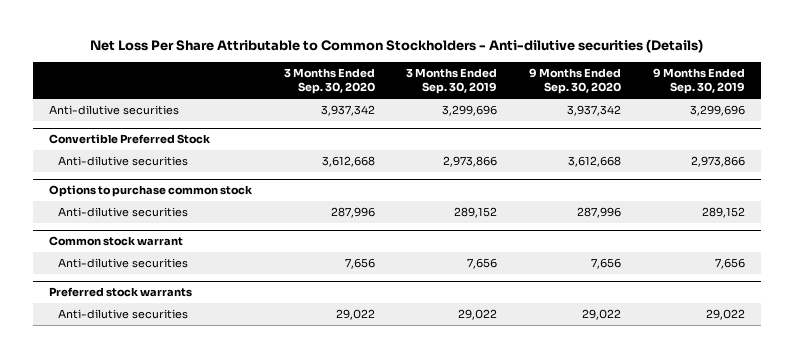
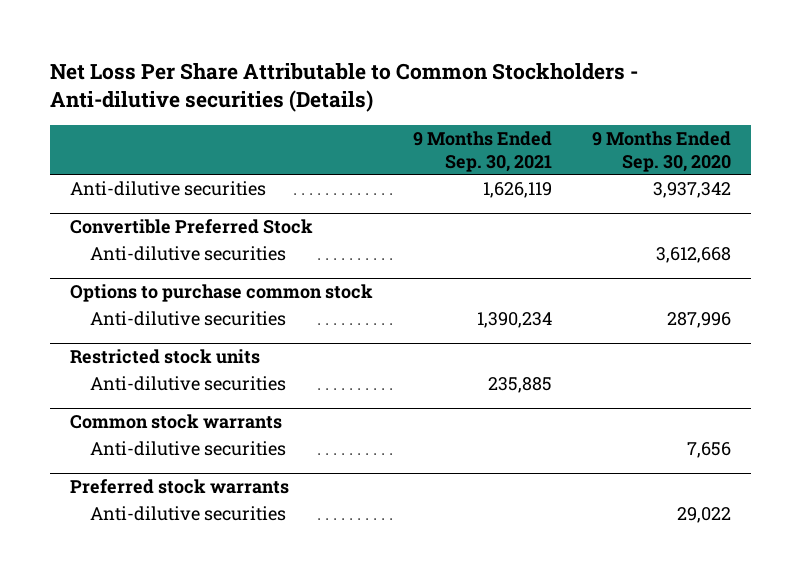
[283,67,375,94] 3 Months Ended Sep. 30, 2020 -> none
[406,67,498,94] 3 Months Ended Sep. 30, 2019 -> none
[652,67,745,94] 9 Months Ended Sep. 30, 2019 -> none
none -> [413,131,553,172] 9 Months Ended Sep. 30, 2021
none -> [70,349,261,365] Restricted stock units
none -> [90,376,287,392] Anti-dilutive securities
[48,236,183,247] Common stock warrant -> [70,414,283,430] Common stock warrants

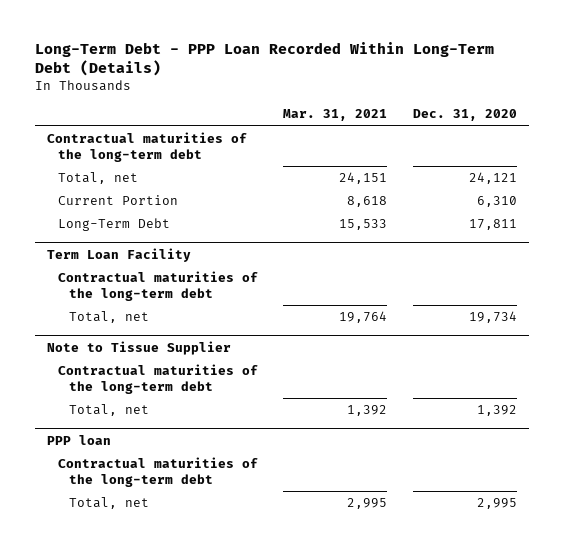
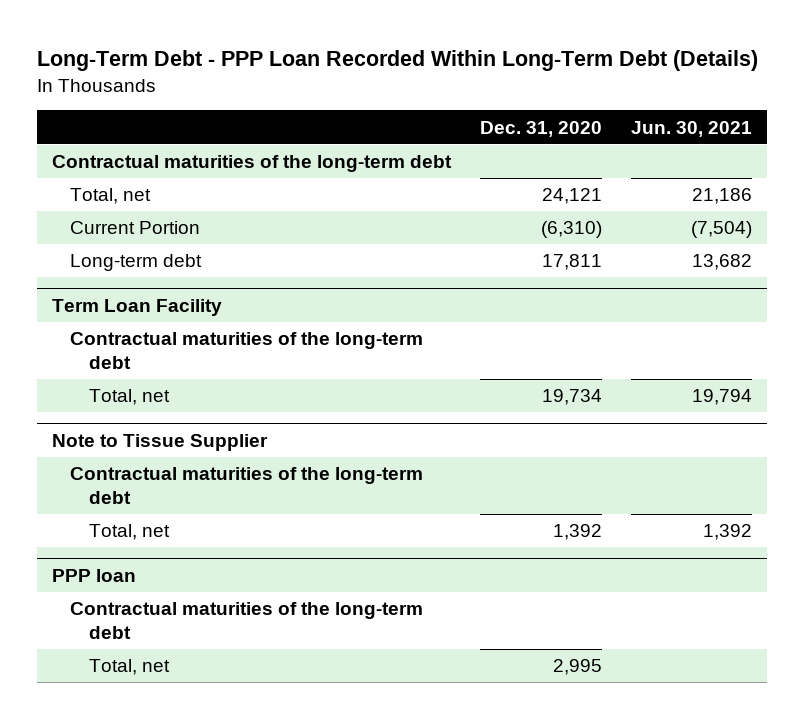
[283,109,388,122] Mar. 31, 2021 -> none
none -> [631,120,753,137] Jun. 30, 2021
[476,195,517,207] 6,310 -> [540,221,602,239] (6,310)
[58,217,171,231] Long-Term Debt -> [70,254,203,272] Long-term debt

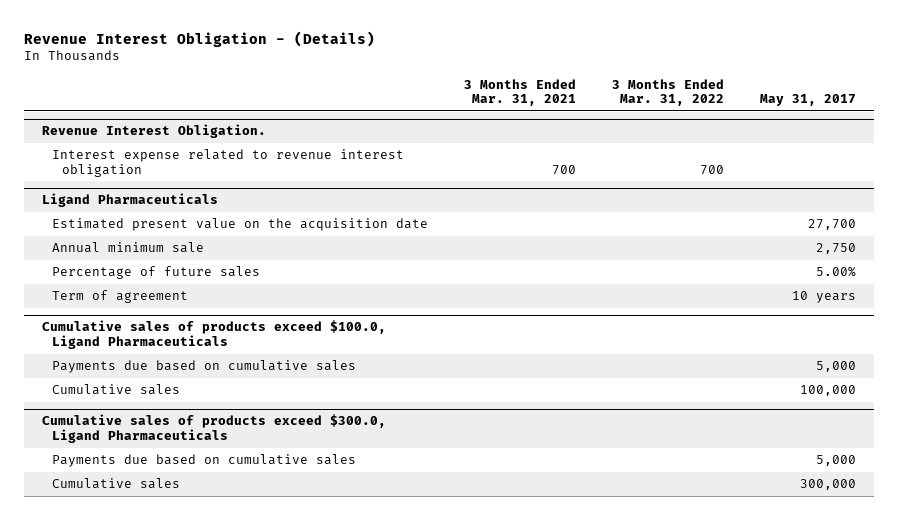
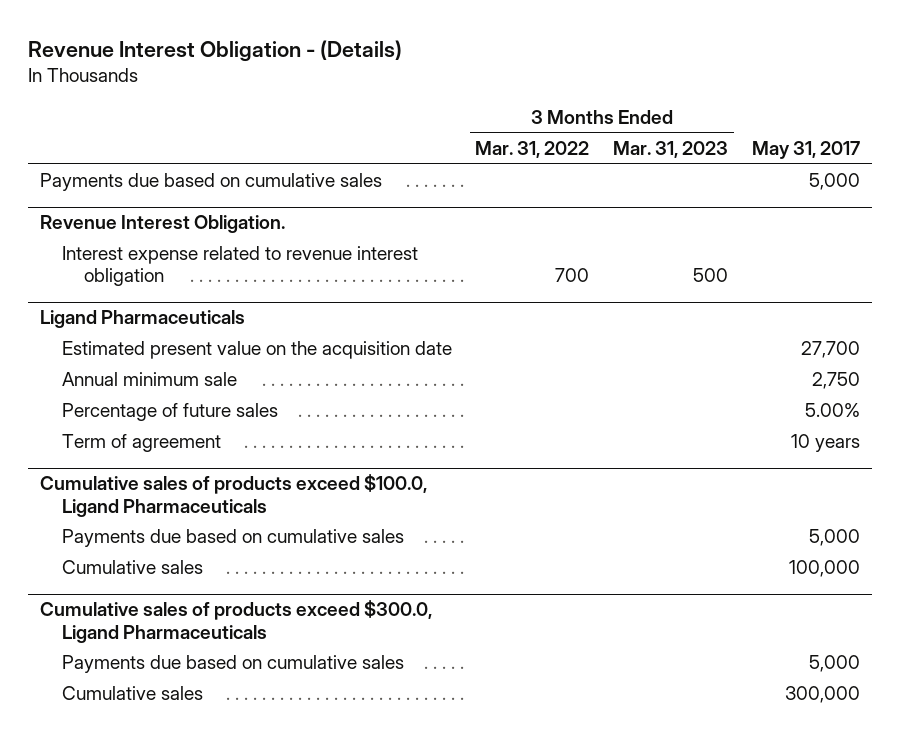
[464,78,577,107] 3 Months Ended Mar. 31, 2021 -> none
none -> [613,140,729,158] Mar. 31, 2023
none -> [39,173,382,192] Payments due based on cumulative sales

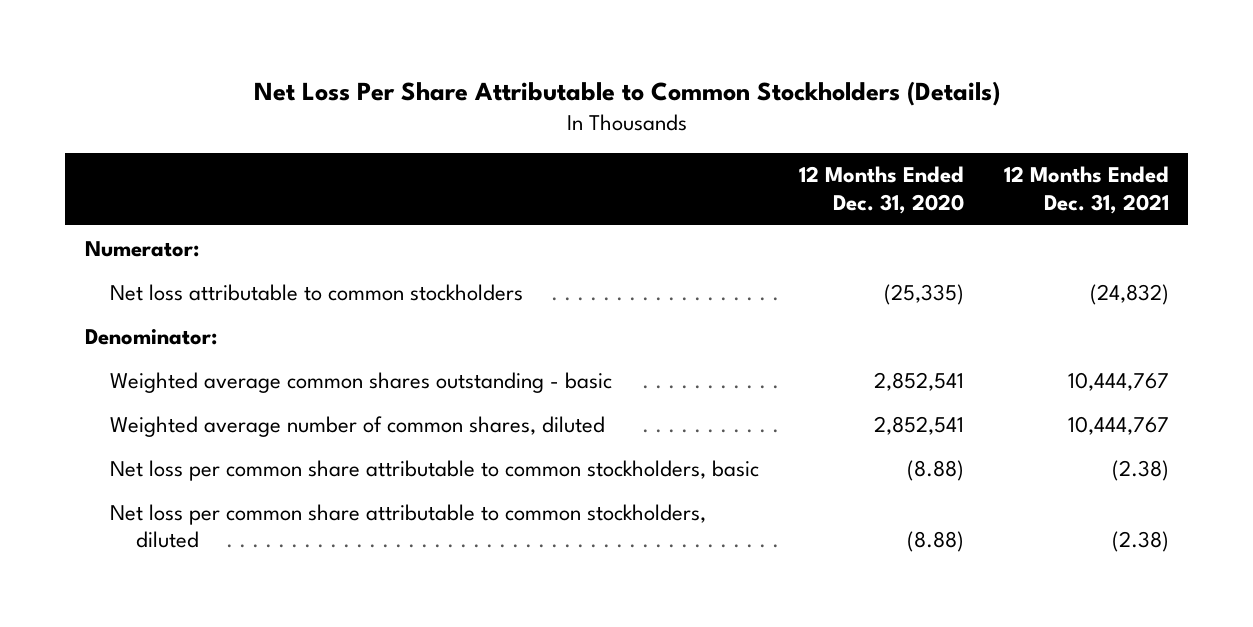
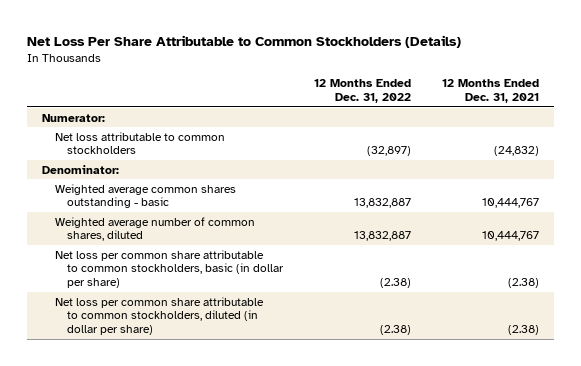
[798,166,964,215] 12 Months Ended Dec. 31, 2020 -> none
none -> [313,79,411,104] 12 Months Ended Dec. 31, 2022
[110,459,760,481] Net loss per common share attributable to common stockholders, basic -> [54,249,285,289] Net loss per common share attributable to common stockholders, basic (in dollar per share)
[110,503,707,549] Net loss per common share attributable to common stockholders, diluted -> [54,296,264,336] Net loss per common share attributable to common stockholders, diluted (in dollar per share)

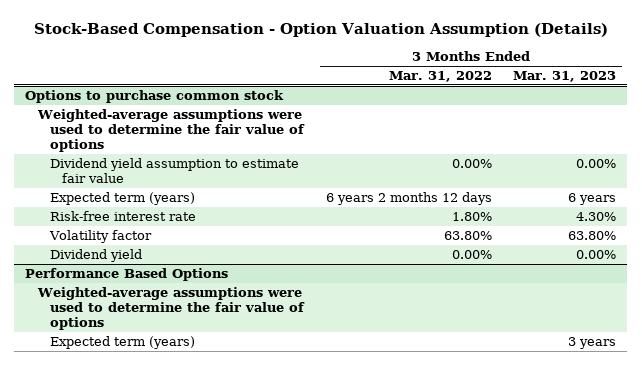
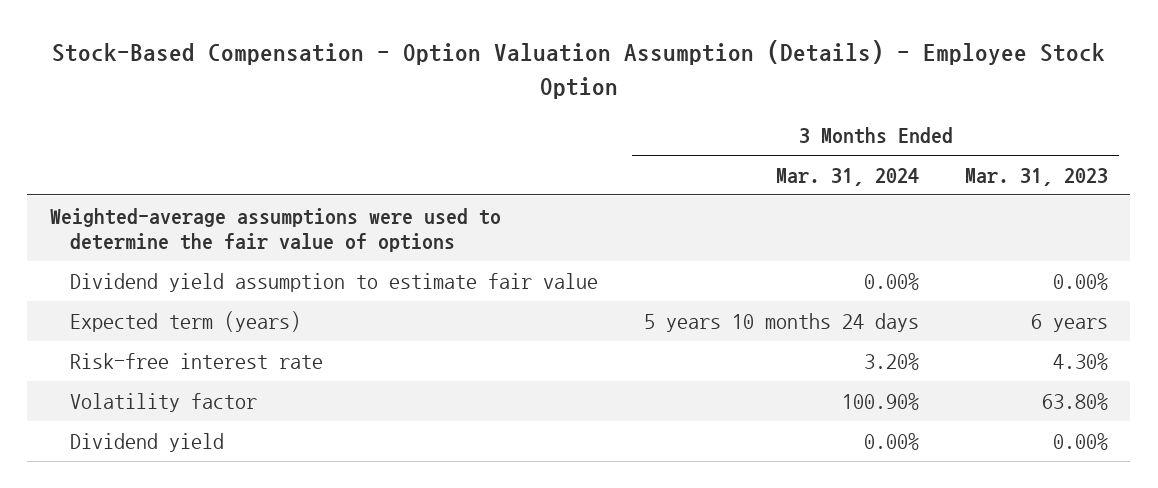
[33,23,608,38] Stock-Based Compensation - Option Valuation Assumption (Details) -> [51,40,1105,99] Stock-Based Compensation - Option Valuation Assumption (Details) - Employee Stock Option
[388,71,492,83] Mar. 31, 2022 -> none
none -> [775,167,919,186] Mar. 31, 2024
[25,90,285,104] Options to purchase common stock -> none
[25,268,229,282] Performance Based Options -> none
[36,287,305,330] Weighted-average assumptions were used to determine the fair value of options -> none
[49,336,195,350] Expected term (years) -> none

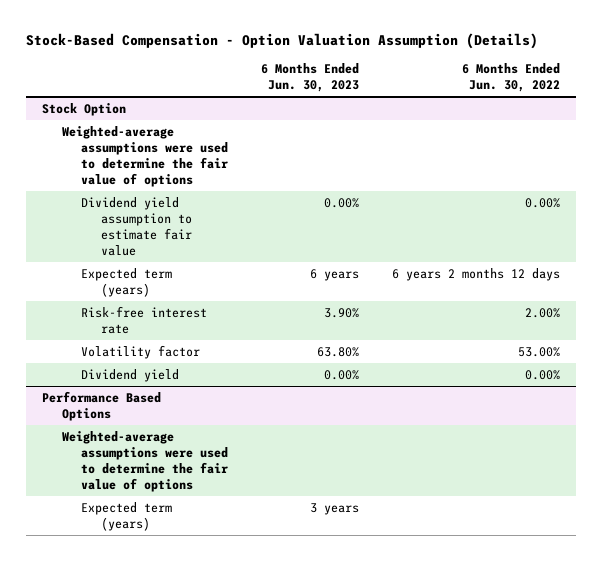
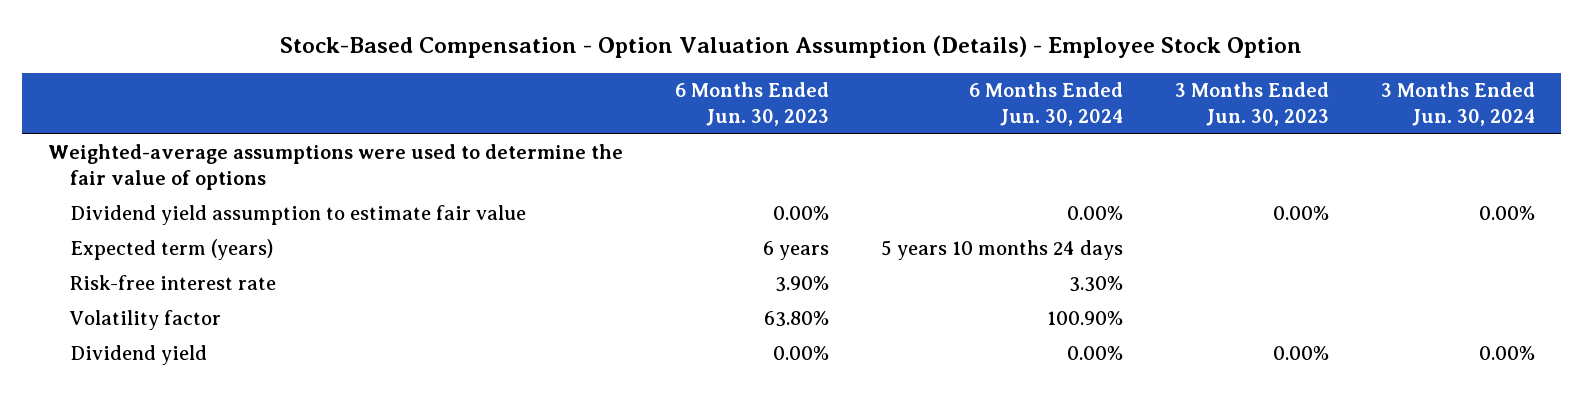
[25,32,538,49] Stock-Based Compensation - Option Valuation Assumption (Details) -> [280,34,1303,58] Stock-Based Compensation - Option Valuation Assumption (Details) - Employee Stock Option
[462,63,561,93] 6 Months Ended Jun. 30, 2022 -> none
none -> [968,82,1123,127] 6 Months Ended Jun. 30, 2024
none -> [1174,82,1329,127] 3 Months Ended Jun. 30, 2023
none -> [1380,82,1535,127] 3 Months Ended Jun. 30, 2024
[42,102,127,116] Stock Option -> none
[42,390,162,421] Performance Based Options -> none
[61,430,229,492] Weighted-average assumptions were used to determine the fair value of options -> none
[81,501,173,531] Expected term (years) -> none

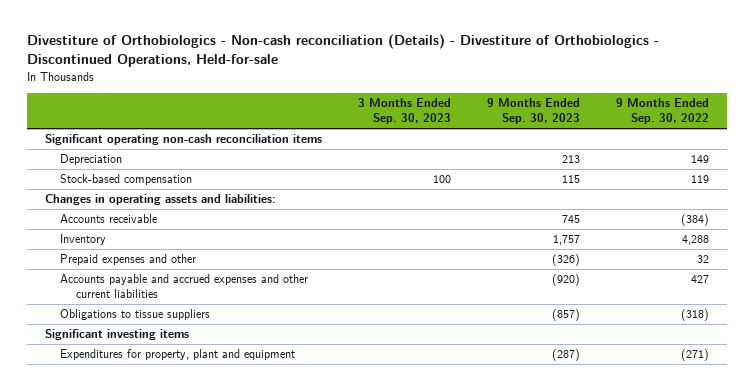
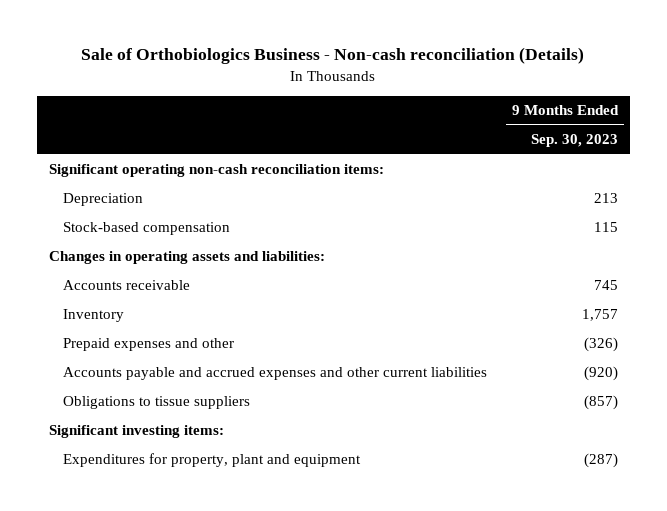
[26,34,659,68] Divestiture of Orthobiologics - Non-cash reconciliation (Details) - Divestiture of Orthobiologics - Discontinued Operations, Held-for-sale -> [81,47,585,65] Sale of Orthobiologics Business - Non-cash reconciliation (Details)
[357,98,451,125] 3 Months Ended Sep. 30, 2023 -> none
[615,98,709,125] 9 Months Ended Sep. 30, 2022 -> none
[44,134,322,146] Significant operating non-cash reconciliation items -> [49,164,385,178] Significant operating non-cash reconciliation items:
[44,329,189,341] Significant investing items -> [49,425,225,439] Significant investing items:

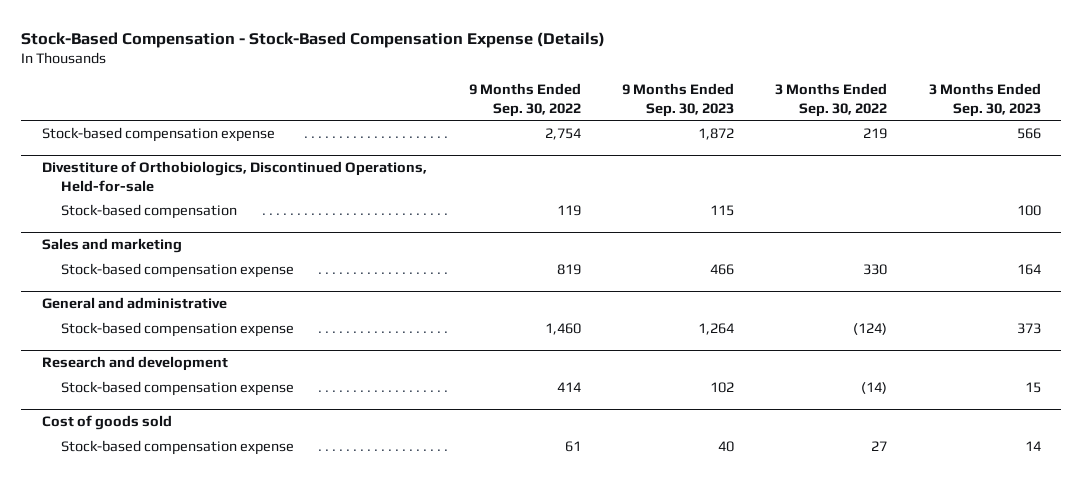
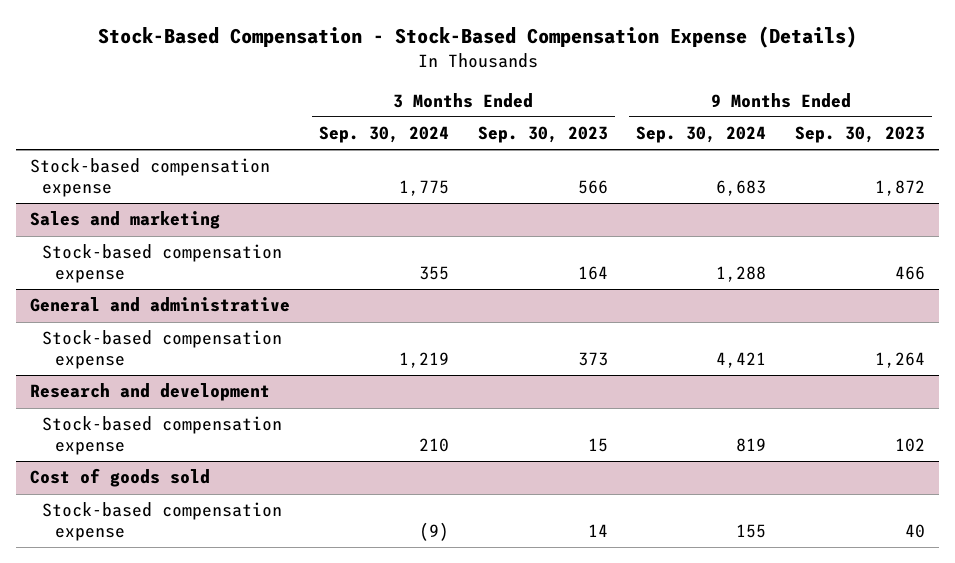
[468,83,581,117] 9 Months Ended Sep. 30, 2022 -> none
[775,83,888,117] 3 Months Ended Sep. 30, 2022 -> none
none -> [318,126,449,144] Sep. 30, 2024
none -> [636,126,767,144] Sep. 30, 2024
[42,161,428,192] Divestiture of Orthobiologics, Discontinued Operations, Held-for-sale -> none
[60,204,237,220] Stock-based compensation -> none

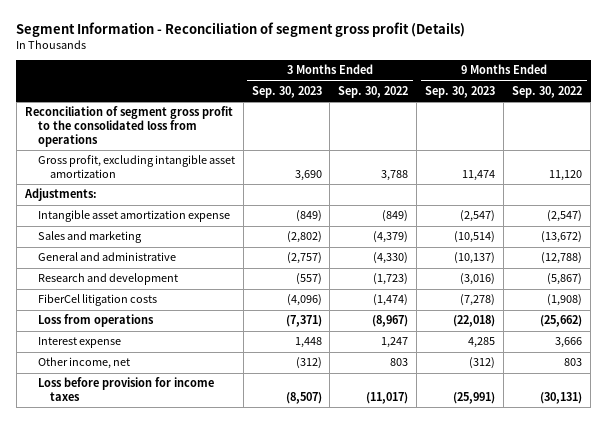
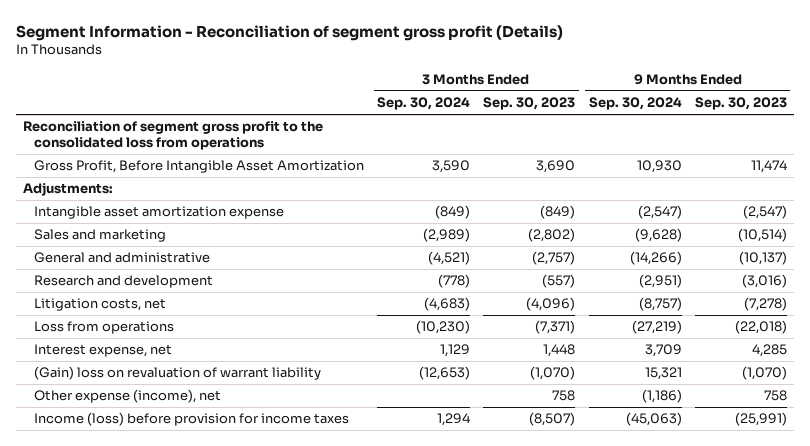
[338,85,409,98] Sep. 30, 2022 -> none
[512,85,583,98] Sep. 30, 2022 -> none
none -> [377,97,471,111] Sep. 30, 2024
none -> [588,97,682,111] Sep. 30, 2024
[37,155,235,179] Gross profit, excluding intangible asset amortization -> [33,160,364,174] Gross Profit, Before Intangible Asset Amortization
[37,294,157,307] FiberCel litigation costs -> [33,298,166,312] Litigation costs, net
[37,337,121,349] Interest expense -> [33,344,172,358] Interest expense, net
none -> [33,366,321,381] (Gain) loss on revaluation of warrant liability
[37,357,130,370] Other income, net -> [33,389,221,404] Other expense (income), net
[295,357,322,370] (312) -> [552,390,576,402] 758
[469,357,496,370] (312) -> [764,390,788,402] 758
[37,377,214,402] Loss before provision for income taxes -> [33,412,349,427] Income (loss) before provision for income taxes

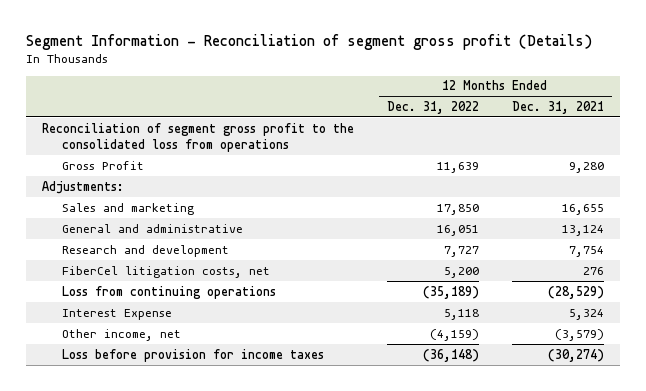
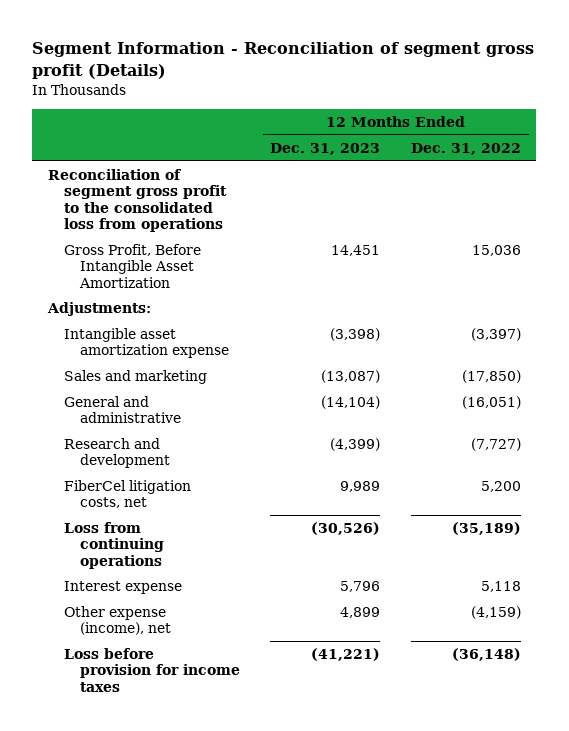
[511,100,604,114] Dec. 31, 2021 -> none
none -> [270,143,381,156] Dec. 31, 2023
[61,160,144,170] Gross Profit -> none
none -> [63,244,201,288] Gross Profit, Before Intangible Asset Amortization
none -> [63,328,229,359] Intangible asset amortization expense
[437,203,480,215] 17,850 -> [461,370,521,384] (17,850)
[437,224,480,236] 16,051 -> [461,396,521,410] (16,051)
[444,245,480,257] 7,727 -> [470,438,521,452] (7,727)
[61,308,172,320] Interest Expense -> [63,581,182,595] Interest expense
[61,328,181,341] Other income, net -> [63,606,171,636] Other expense (income), net

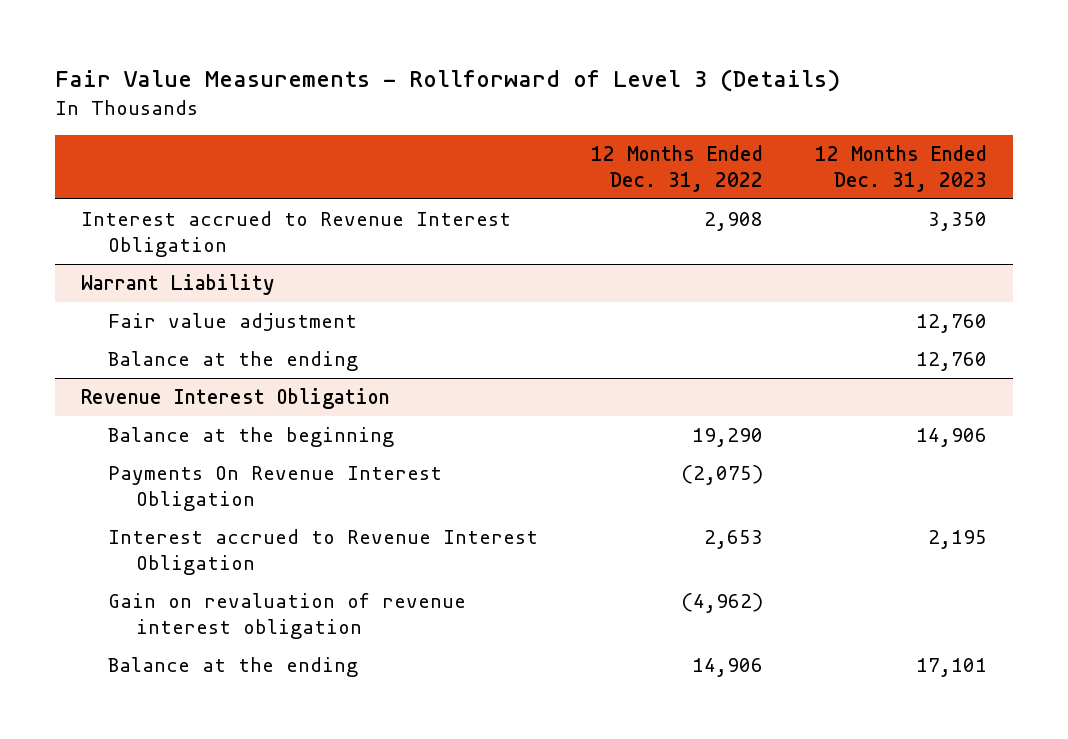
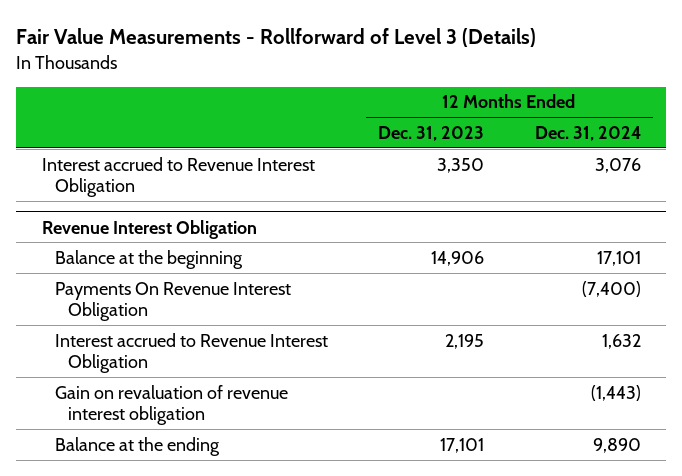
[590,145,763,192] 12 Months Ended Dec. 31, 2022 -> none
none -> [534,125,641,141] Dec. 31, 2024
[81,274,276,296] Warrant Liability -> none
[108,313,358,332] Fair value adjustment -> none
[108,351,359,372] Balance at the ending -> none

